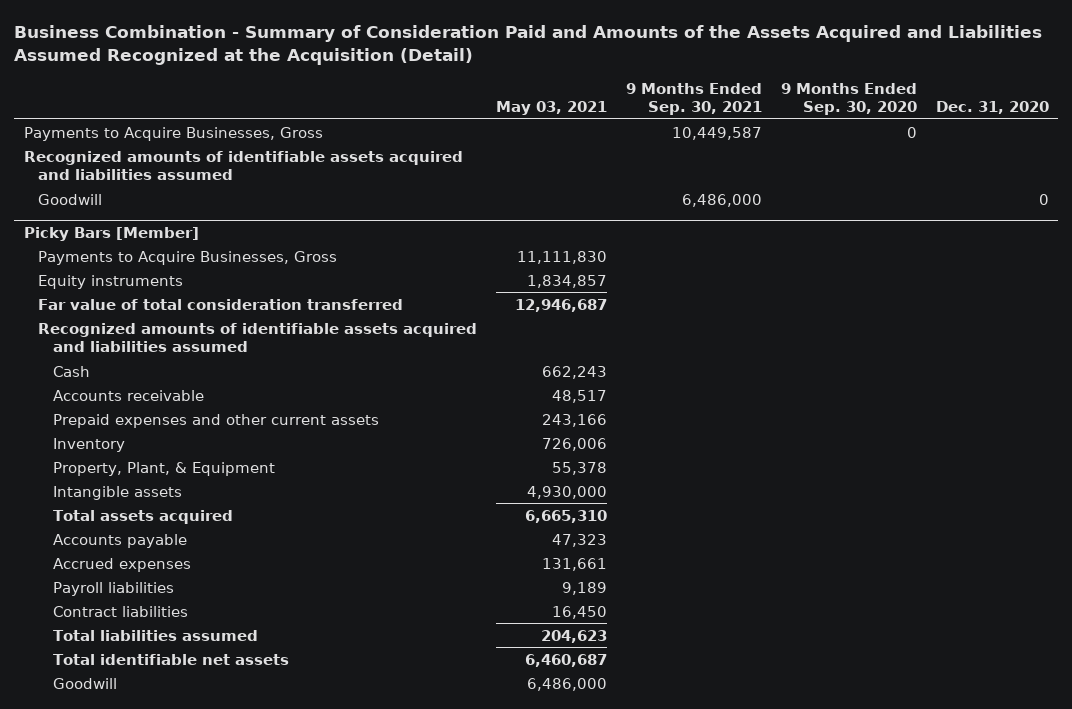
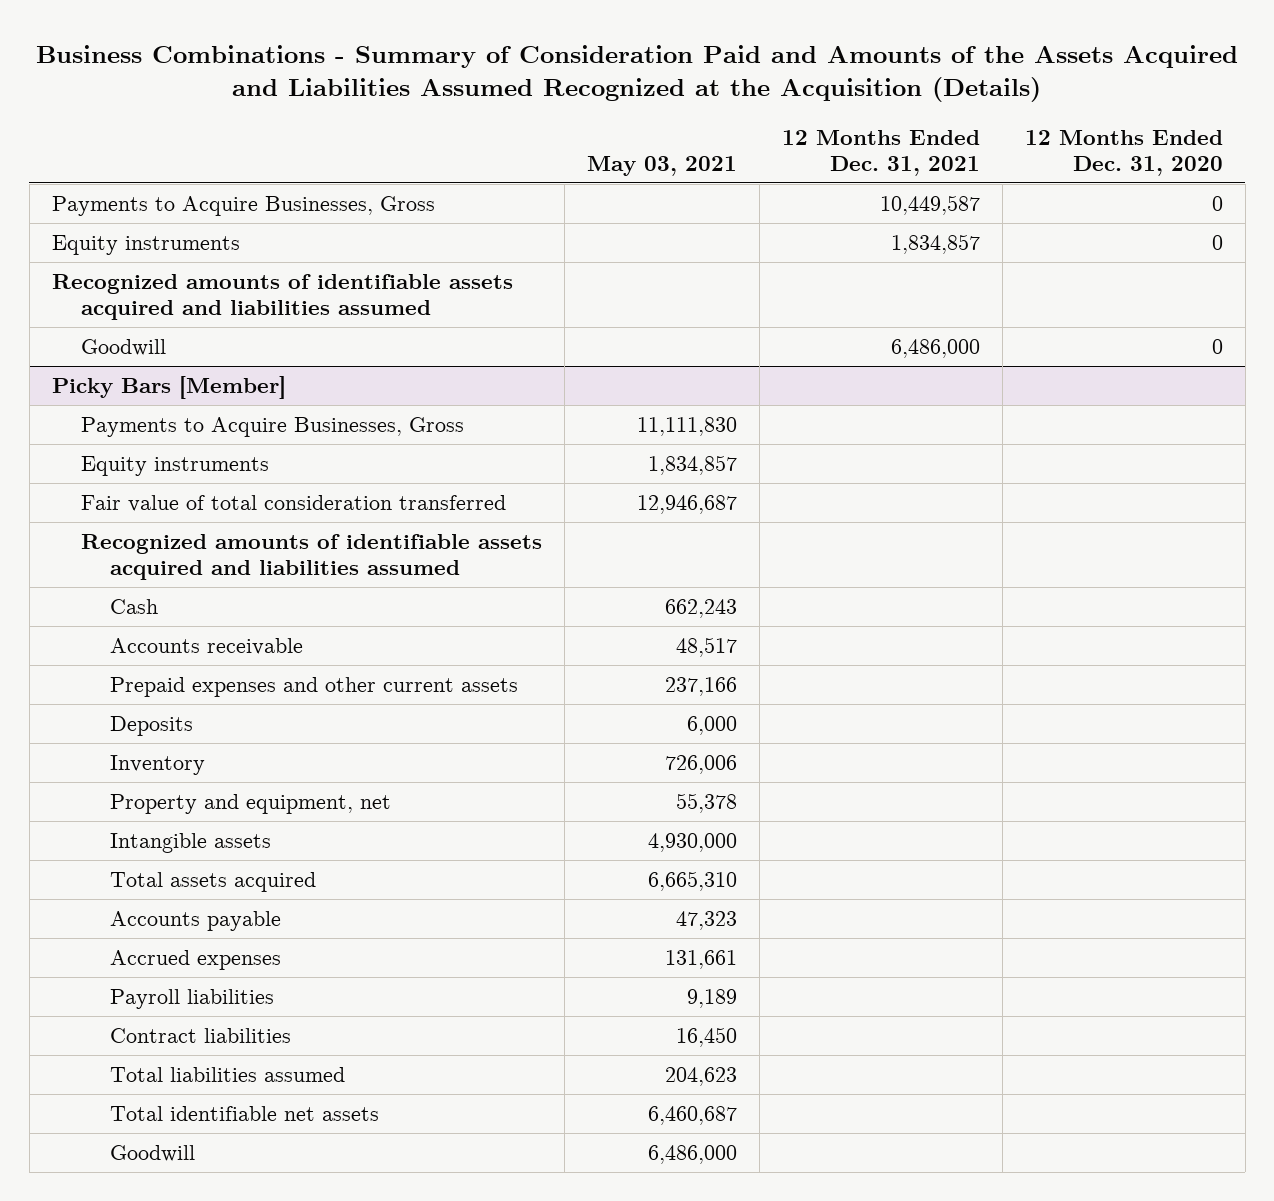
[14,24,1043,65] Business Combination - Summary of Consideration Paid and Amounts of the Assets Acquired and Liabilities Assumed Recognized at the Acquisition (Detail) -> [36,44,1239,103] Business Combinations - Summary of Consideration Paid and Amounts of the Assets Acquired and Liabilities Assumed Recognized at the Acquisition (Details)
[626,82,763,115] 9 Months Ended Sep. 30, 2021 -> none
[780,82,917,115] 9 Months Ended Sep. 30, 2020 -> none
[935,100,1049,114] Dec. 31, 2020 -> none
none -> [781,129,980,176] 12 Months Ended Dec. 31, 2021
none -> [1024,129,1223,176] 12 Months Ended Dec. 31, 2020
none -> [51,234,240,255] Equity instruments
[38,298,404,310] Far value of total consideration transferred -> [80,494,506,512] Fair value of total consideration transferred
[542,413,608,427] 243,166 -> [664,676,737,696] 237,166
none -> [109,715,193,736] Deposits
[53,461,276,476] Property, Plant, & Equipment -> [109,793,391,814] Property and equipment, net

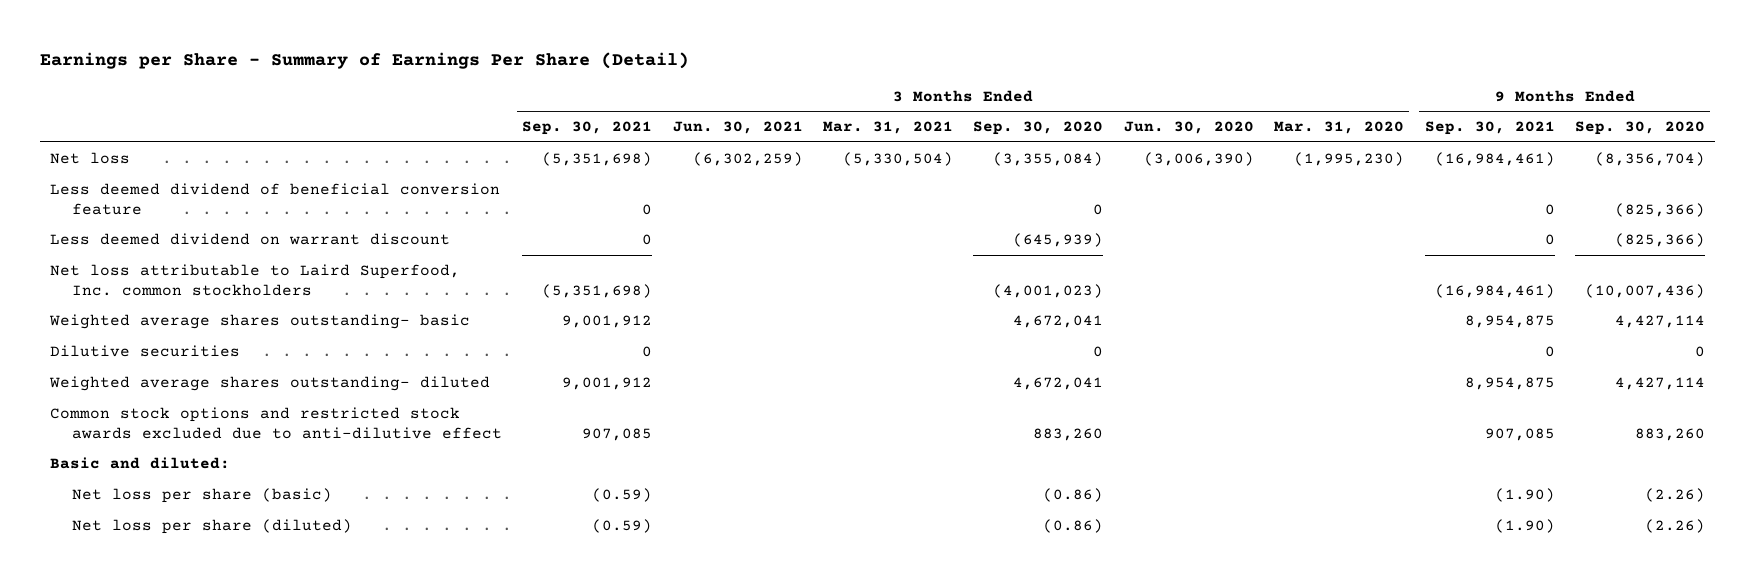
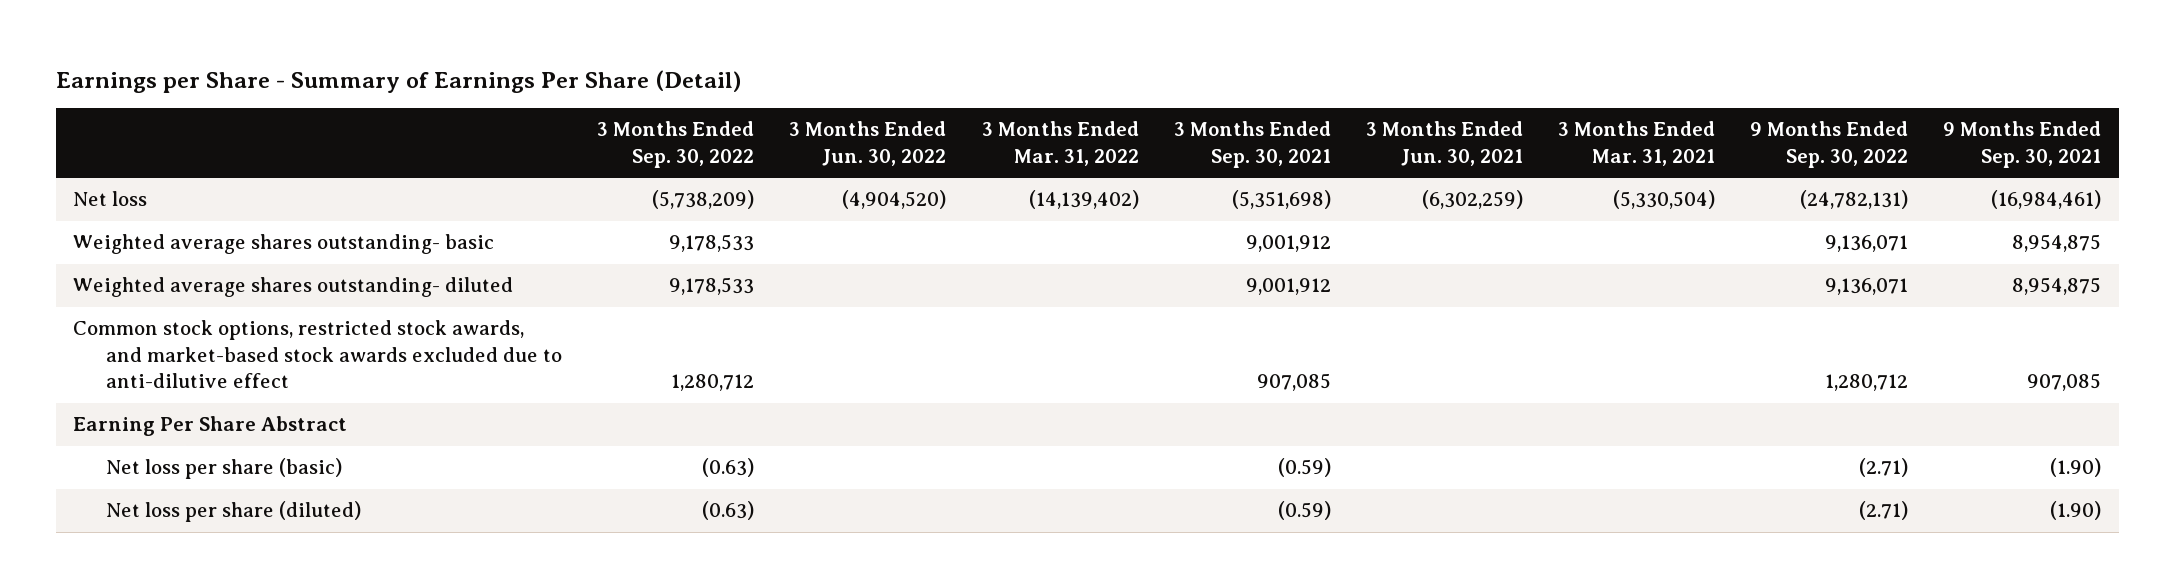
[973,121,1104,136] Sep. 30, 2020 -> none
[1123,121,1254,135] Jun. 30, 2020 -> none
[1274,121,1405,135] Mar. 31, 2020 -> none
[1574,121,1705,136] Sep. 30, 2020 -> none
none -> [597,121,755,168] 3 Months Ended Sep. 30, 2022
none -> [789,121,947,166] 3 Months Ended Jun. 30, 2022
none -> [981,121,1139,166] 3 Months Ended Mar. 31, 2022
none -> [1750,121,1909,168] 9 Months Ended Sep. 30, 2022
[49,182,500,215] Less deemed dividend of beneficial conversion feature -> none
[49,232,450,245] Less deemed dividend on warrant discount -> none
[49,263,460,296] Net loss attributable to Laird Superfood, Inc. common stockholders -> none
[49,344,240,357] Dilutive securities -> none
[49,456,230,469] Basic and diluted: -> none
[49,406,503,439] Common stock options and restricted stock awards excluded due to anti-dilutive effect -> [73,320,562,389] Common stock options, restricted stock awards, and market-based stock awards excluded due to anti-dilutive effect
none -> [73,416,348,437] Earning Per Share Abstract

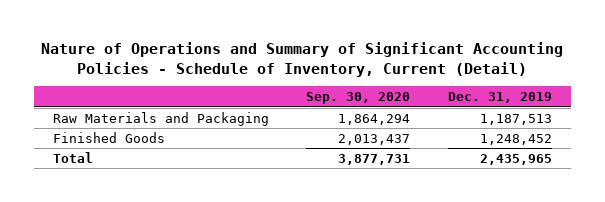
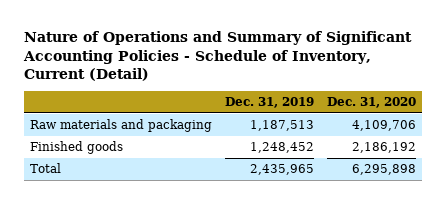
[306,92,411,105] Sep. 30, 2020 -> none
none -> [326,96,416,108] Dec. 31, 2020
[52,111,269,126] Raw Materials and Packaging -> [30,119,213,133] Raw materials and packaging
[52,131,165,143] Finished Goods -> [30,141,124,155] Finished goods

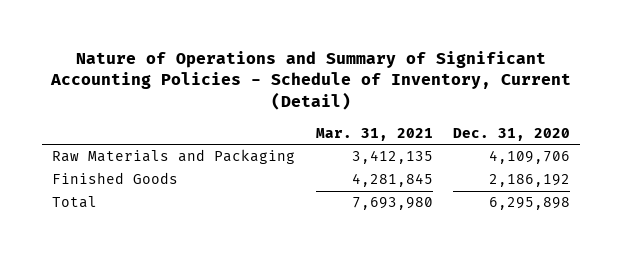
[225,96,315,108] Dec. 31, 2019 -> none
none -> [315,127,433,141] Mar. 31, 2021
[30,119,213,133] Raw materials and packaging -> [52,149,296,165] Raw Materials and Packaging
[30,141,124,155] Finished goods -> [52,172,179,185] Finished Goods

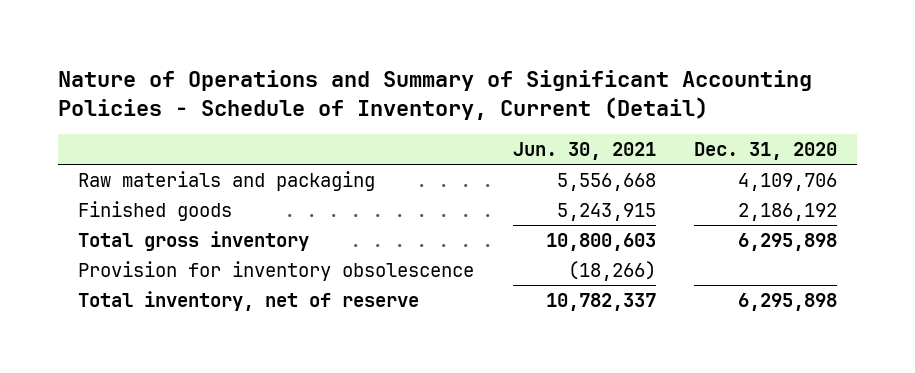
[315,127,433,141] Mar. 31, 2021 -> none
none -> [512,142,656,161] Jun. 30, 2021
[52,149,296,165] Raw Materials and Packaging -> [77,170,375,191] Raw materials and packaging
[52,172,179,185] Finished Goods -> [77,200,232,221] Finished goods
none -> [77,230,309,251] Total gross inventory
none -> [77,260,474,281] Provision for inventory obsolescence
[52,196,98,209] Total -> [77,290,419,311] Total inventory, net of reserve

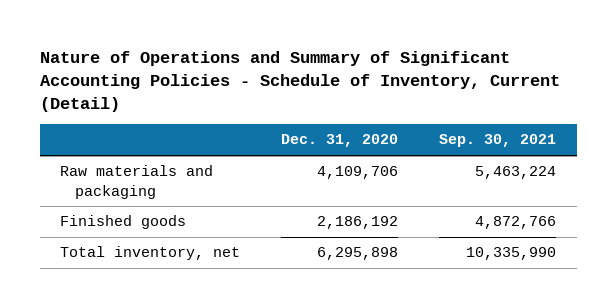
[512,142,656,161] Jun. 30, 2021 -> none
none -> [439,134,557,148] Sep. 30, 2021
[77,260,474,281] Provision for inventory obsolescence -> none
[77,290,419,311] Total inventory, net of reserve -> none
[77,230,309,251] Total gross inventory -> [60,246,241,261] Total inventory, net

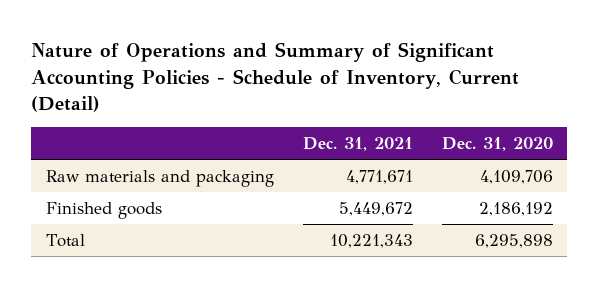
[439,134,557,148] Sep. 30, 2021 -> none
none -> [302,136,413,151] Dec. 31, 2021
[60,246,241,261] Total inventory, net -> [45,233,85,247] Total

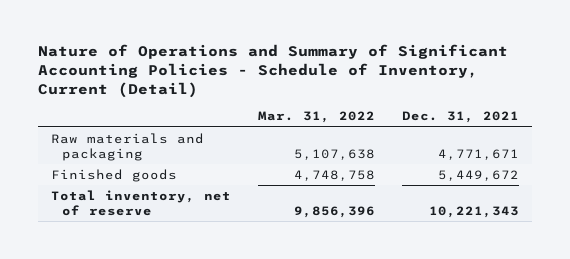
[441,136,553,151] Dec. 31, 2020 -> none
none -> [258,111,376,124] Mar. 31, 2022
[45,233,85,247] Total -> [51,189,232,217] Total inventory, net of reserve

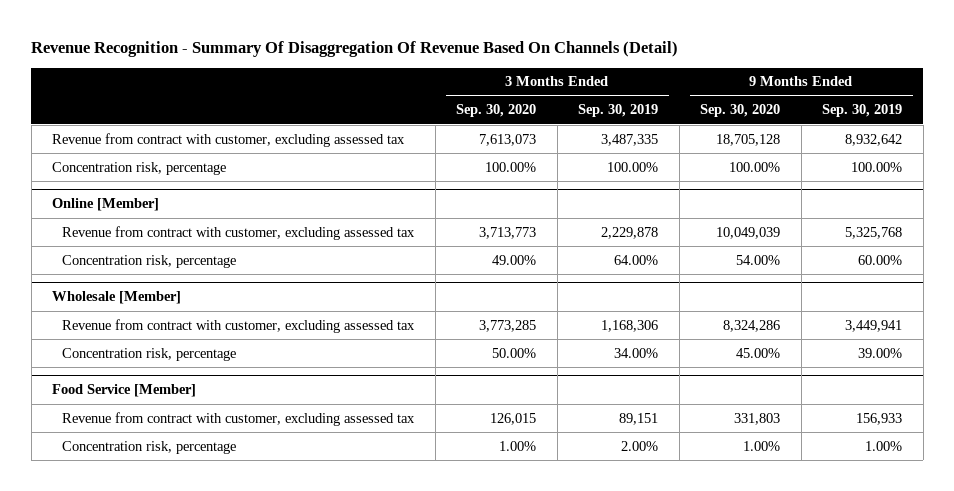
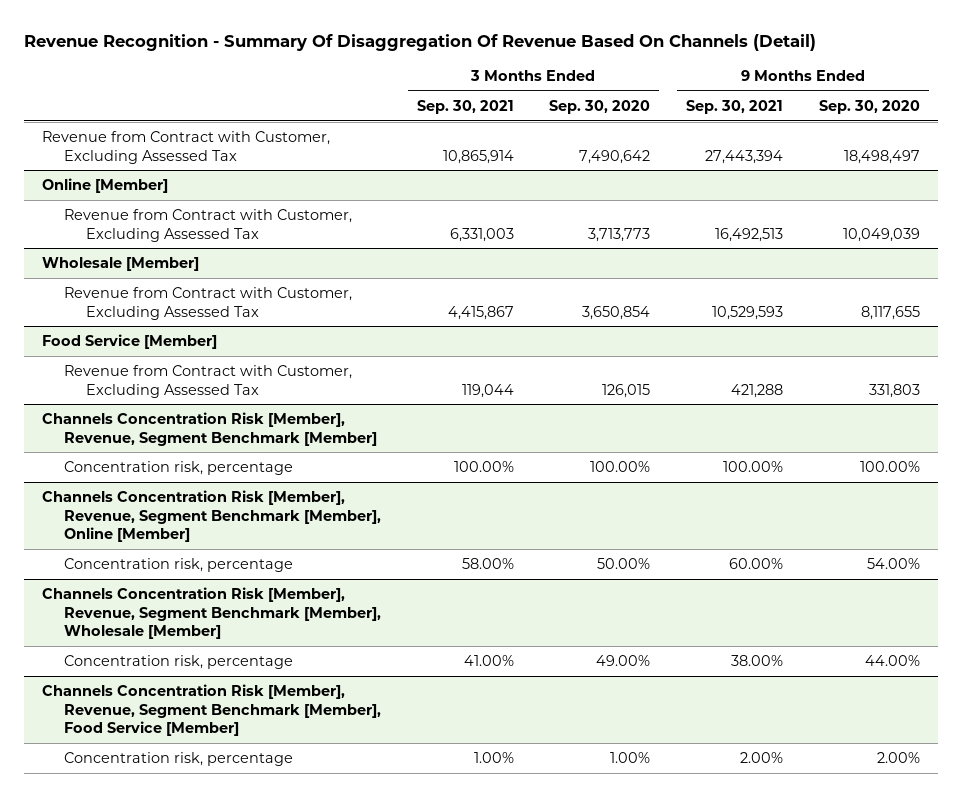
[578,104,659,118] Sep. 30, 2019 -> none
[822,104,903,118] Sep. 30, 2019 -> none
none -> [416,99,514,114] Sep. 30, 2021
none -> [686,99,784,114] Sep. 30, 2021
[52,161,227,175] Concentration risk, percentage -> none
[52,132,406,147] Revenue from contract with customer, excluding assessed tax -> [42,130,331,164] Revenue from Contract with Customer, Excluding Assessed Tax
[479,133,537,146] 7,613,073 -> [579,149,651,164] 7,490,642
[716,133,781,146] 18,705,128 -> [843,149,920,164] 18,498,497
[62,254,237,268] Concentration risk, percentage -> none
[62,225,416,240] Revenue from contract with customer, excluding assessed tax -> [63,208,352,242] Revenue from Contract with Customer, Excluding Assessed Tax
[62,347,237,361] Concentration risk, percentage -> none
[62,318,416,333] Revenue from contract with customer, excluding assessed tax -> [63,286,352,320] Revenue from Contract with Customer, Excluding Assessed Tax
[479,319,537,332] 3,773,285 -> [582,305,651,320] 3,650,854
[723,319,781,332] 8,324,286 -> [860,305,920,320] 8,117,655
[62,411,416,426] Revenue from contract with customer, excluding assessed tax -> [63,364,352,398] Revenue from Contract with Customer, Excluding Assessed Tax
none -> [42,411,377,446] Channels Concentration Risk [Member], Revenue, Segment Benchmark [Member]
[499,440,537,451] 1.00% -> [590,460,651,472] 100.00%
[743,440,781,451] 1.00% -> [859,460,920,472] 100.00%
none -> [42,489,381,543] Channels Concentration Risk [Member], Revenue, Segment Benchmark [Member], Online [Member]
none -> [63,557,293,572] Concentration risk, percentage
none -> [42,586,381,640] Channels Concentration Risk [Member], Revenue, Segment Benchmark [Member], Wholesale [Member]
none -> [63,654,293,669] Concentration risk, percentage
none -> [42,683,381,737] Channels Concentration Risk [Member], Revenue, Segment Benchmark [Member], Food Service [Member]
none -> [63,751,293,766] Concentration risk, percentage

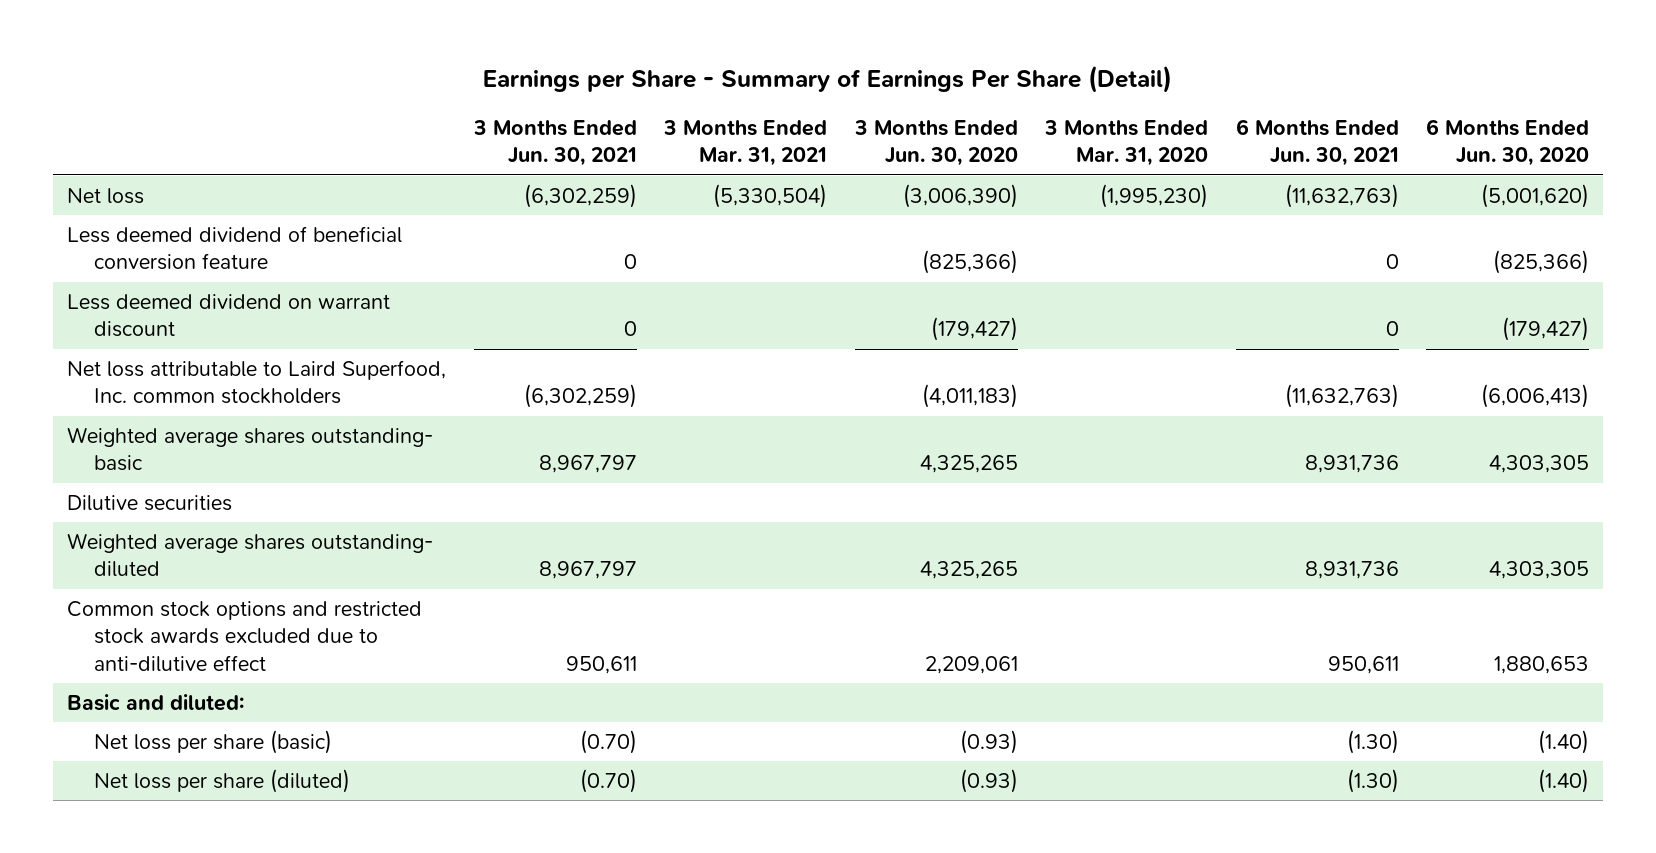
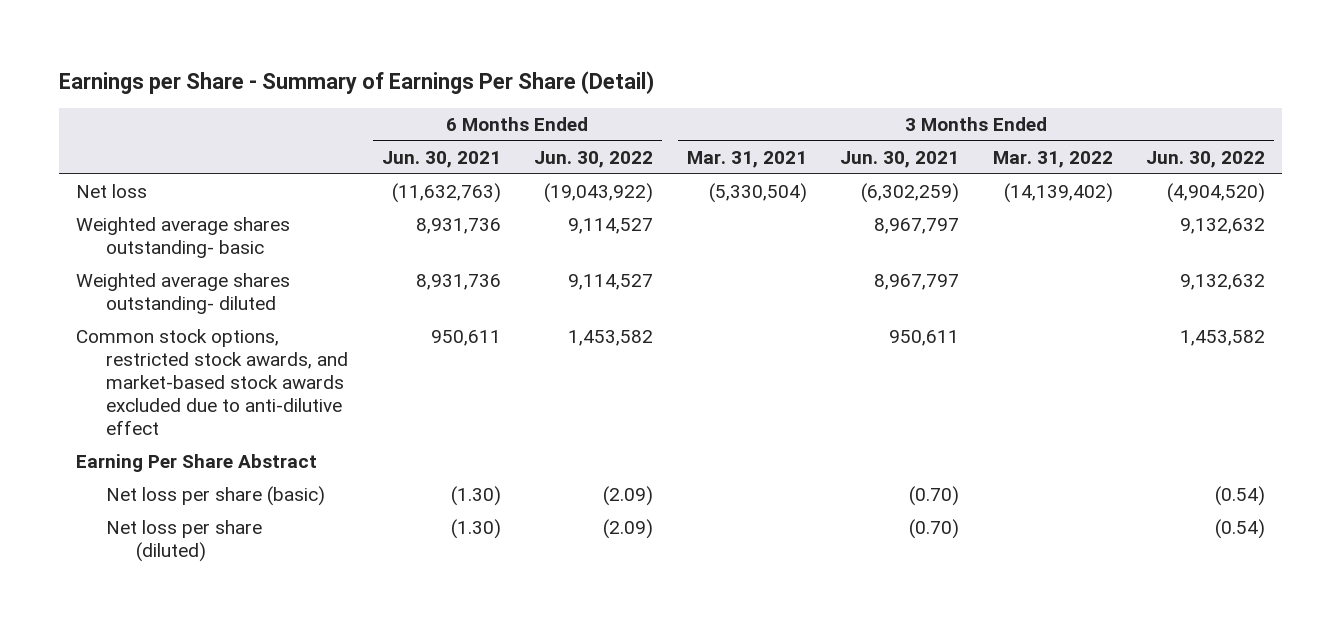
[853,119,1018,167] 3 Months Ended Jun. 30, 2020 -> none
[1044,119,1209,167] 3 Months Ended Mar. 31, 2020 -> none
[1426,118,1590,167] 6 Months Ended Jun. 30, 2020 -> none
none -> [534,151,654,169] Jun. 30, 2022
none -> [992,151,1113,169] Mar. 31, 2022
none -> [1146,151,1266,169] Jun. 30, 2022
[67,225,403,271] Less deemed dividend of beneficial conversion feature -> none
[67,293,391,338] Less deemed dividend on warrant discount -> none
[67,359,447,405] Net loss attributable to Laird Superfood, Inc. common stockholders -> none
[67,494,233,511] Dilutive securities -> none
[67,693,245,711] Basic and diluted: -> none
[67,600,423,672] Common stock options and restricted stock awards excluded due to anti-dilutive effect -> [76,329,349,435] Common stock options, restricted stock awards, and market-based stock awards excluded due to anti-dilutive effect
none -> [76,454,318,473] Earning Per Share Abstract

